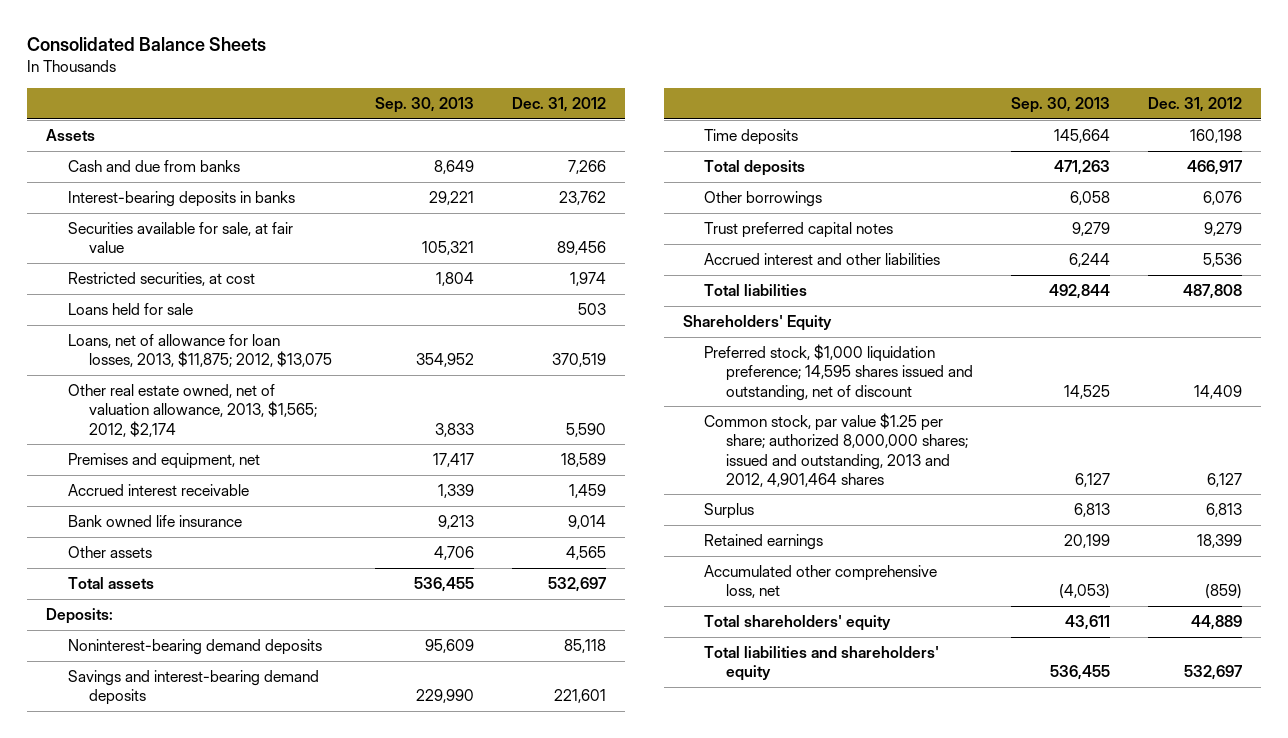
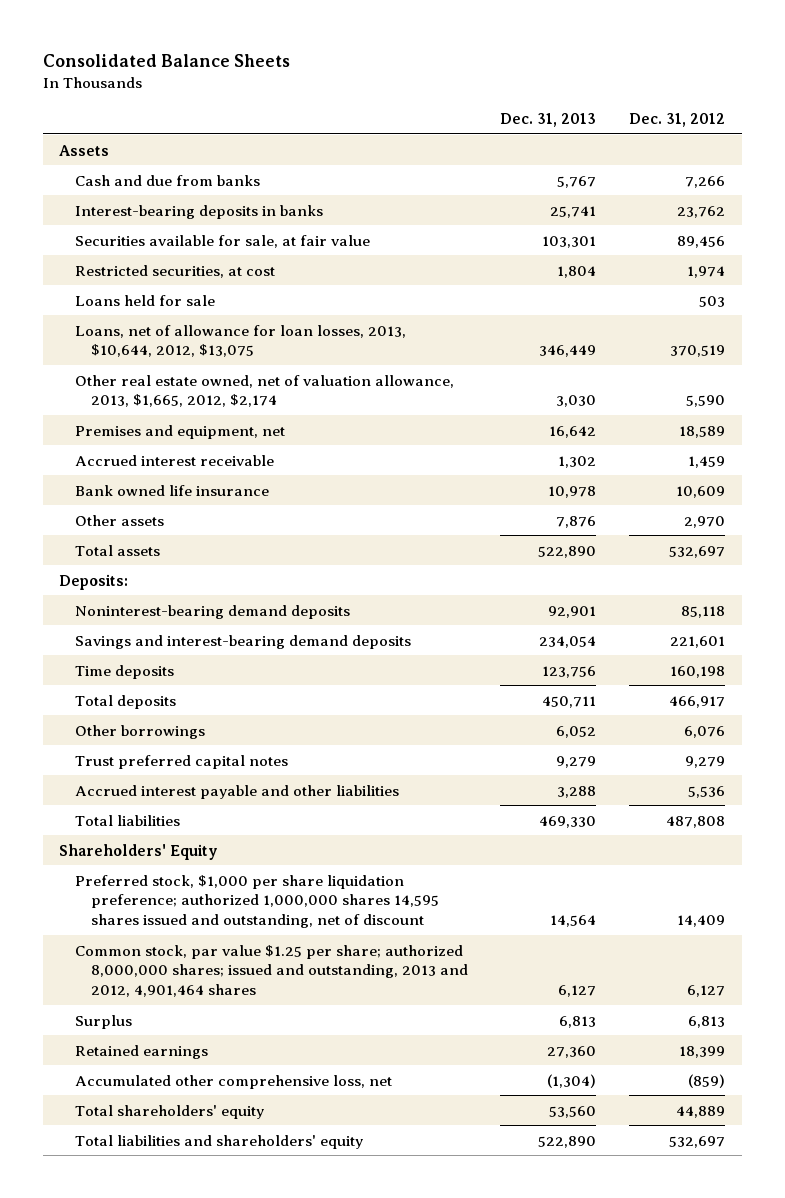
[374,96,474,113] Sep. 30, 2013 -> none
none -> [500,112,597,127] Dec. 31, 2013
[67,334,333,368] Loans, net of allowance for loan losses, 2013, $11,875; 2012, $13,075 -> [74,324,406,358] Loans, net of allowance for loan losses, 2013, $10,644, 2012, $13,075
[67,384,318,437] Other real estate owned, net of valuation allowance, 2013, $1,565; 2012, $2,174 -> [74,374,454,408] Other real estate owned, net of valuation allowance, 2013, $1,665, 2012, $2,174
[567,515,606,530] 9,014 -> [676,485,726,498] 10,609
[565,546,606,561] 4,565 -> [684,515,726,528] 2,970
[704,253,941,266] Accrued interest and other liabilities -> [74,784,399,799] Accrued interest payable and other liabilities
[704,344,973,401] Preferred stock, $1,000 liquidation preference; 14,595 shares issued and outstanding, net of discount -> [74,874,439,928] Preferred stock, $1,000 per share liquidation preference; authorized 1,000,000 shares 14,595 shares issued and outstanding, net of discount

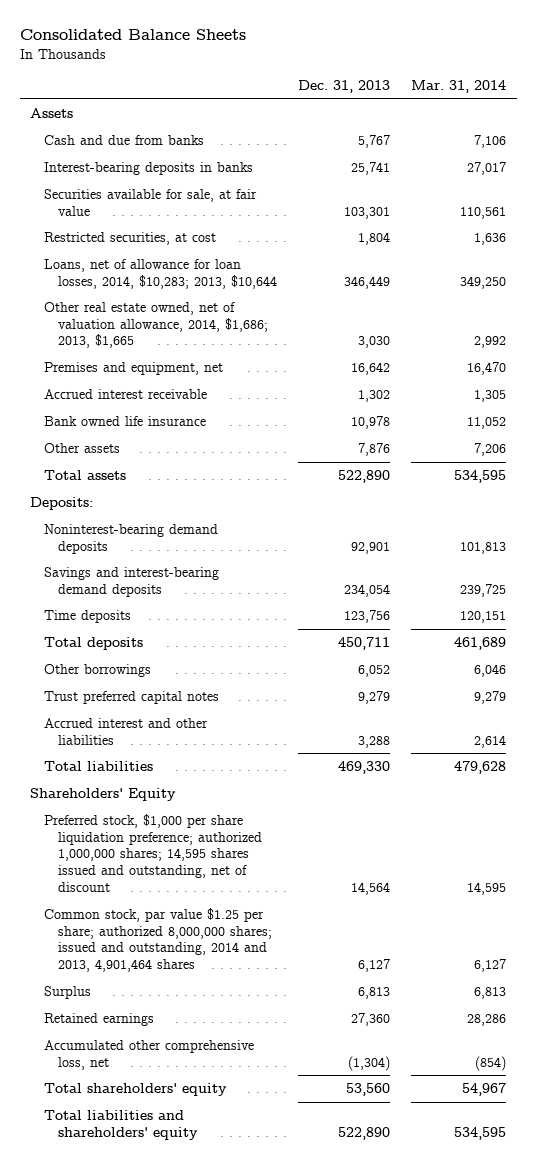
[629,112,726,127] Dec. 31, 2012 -> none
none -> [411,80,507,94] Mar. 31, 2014
[74,294,215,306] Loans held for sale -> none
[74,324,406,358] Loans, net of allowance for loan losses, 2013, $10,644, 2012, $13,075 -> [44,258,277,289] Loans, net of allowance for loan losses, 2014, $10,283; 2013, $10,644
[74,374,454,408] Other real estate owned, net of valuation allowance, 2013, $1,665, 2012, $2,174 -> [44,301,268,349] Other real estate owned, net of valuation allowance, 2014, $1,686; 2013, $1,665
[74,784,399,799] Accrued interest payable and other liabilities -> [44,717,209,745] Accrued interest and other liabilities
[74,874,439,928] Preferred stock, $1,000 per share liquidation preference; authorized 1,000,000 shares 14,595 shares issued and outstanding, net of discount -> [44,813,262,892] Preferred stock, $1,000 per share liquidation preference; authorized 1,000,000 shares; 14,595 shares issued and outstanding, net of discount
[74,944,468,997] Common stock, par value $1.25 per share; authorized 8,000,000 shares; issued and outstanding, 2013 and 2012, 4,901,464 shares -> [44,907,272,973] Common stock, par value $1.25 per share; authorized 8,000,000 shares; issued and outstanding, 2014 and 2013, 4,901,464 shares

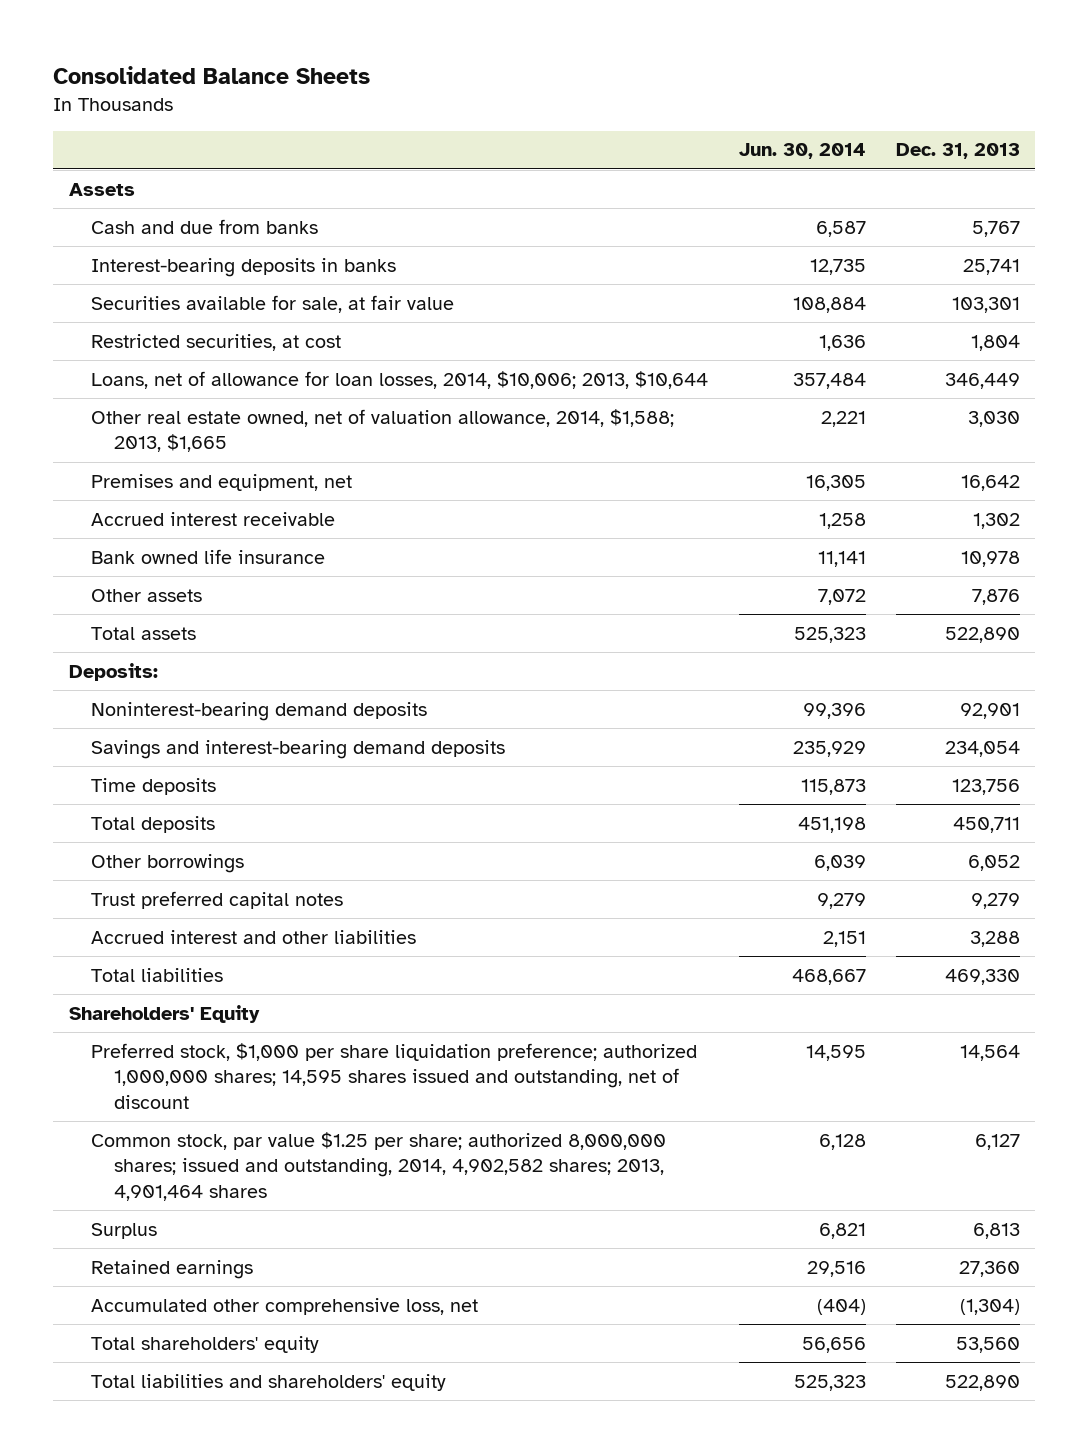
[411,80,507,94] Mar. 31, 2014 -> none
none -> [738,143,866,160] Jun. 30, 2014
[44,258,277,289] Loans, net of allowance for loan losses, 2014, $10,283; 2013, $10,644 -> [91,370,709,389] Loans, net of allowance for loan losses, 2014, $10,006; 2013, $10,644
[44,301,268,349] Other real estate owned, net of valuation allowance, 2014, $1,686; 2013, $1,665 -> [91,408,675,453] Other real estate owned, net of valuation allowance, 2014, $1,588; 2013, $1,665
[44,907,272,973] Common stock, par value $1.25 per share; authorized 8,000,000 shares; issued and outstanding, 2014 and 2013, 4,901,464 shares -> [91,1131,667,1202] Common stock, par value $1.25 per share; authorized 8,000,000 shares; issued and outstanding, 2014, 4,902,582 shares; 2013, 4,901,464 shares

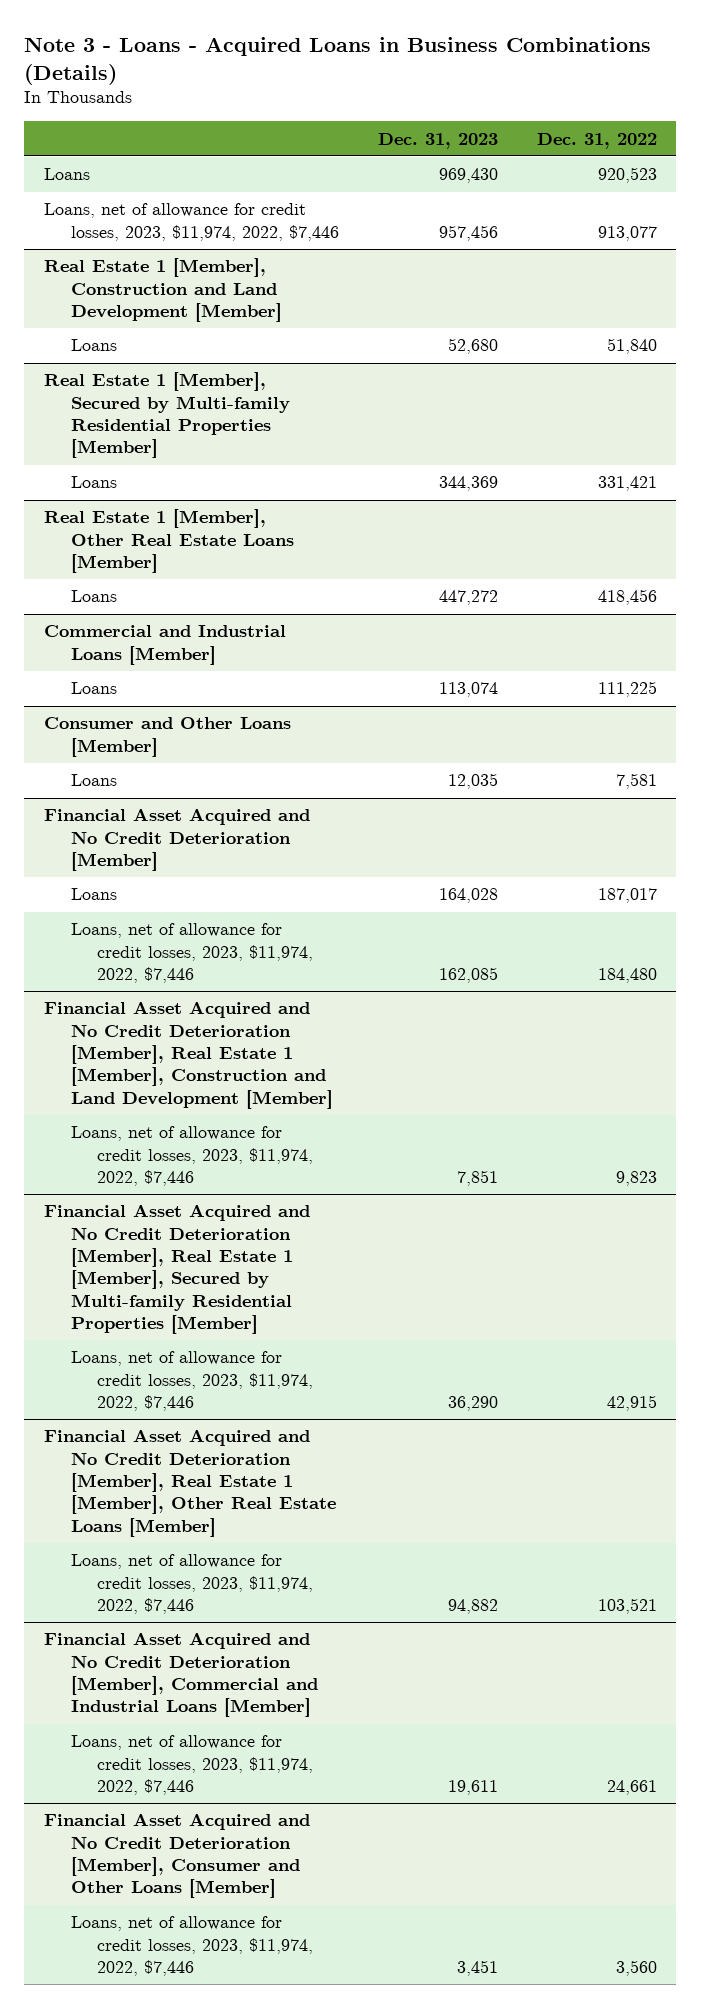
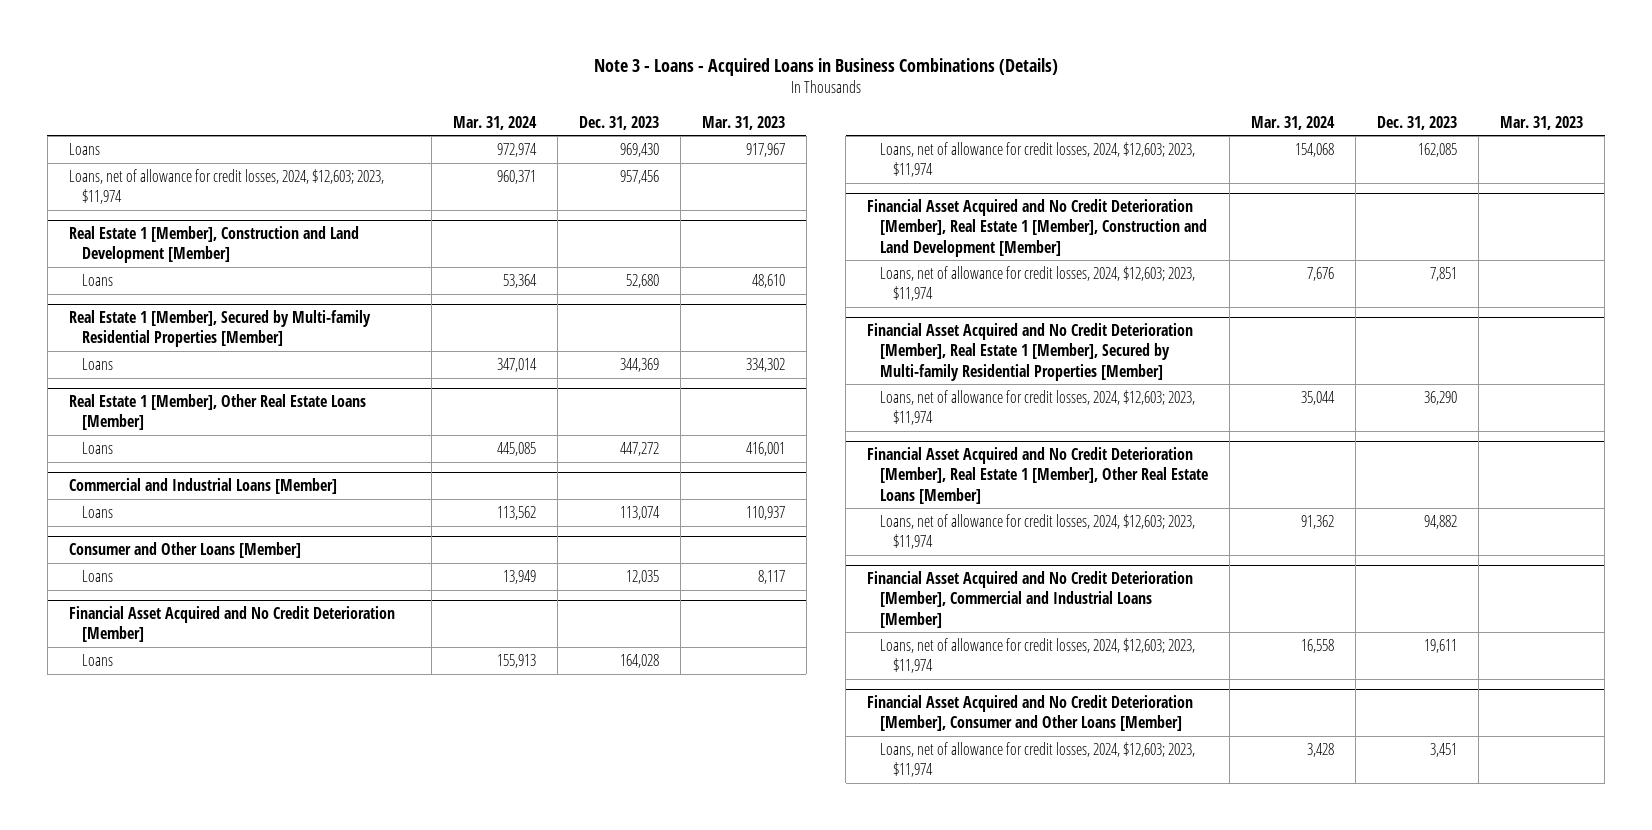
[536,132,657,149] Dec. 31, 2022 -> none
none -> [452,115,537,130] Mar. 31, 2024
none -> [701,115,785,130] Mar. 31, 2023
[44,203,339,241] Loans, net of allowance for credit losses, 2023, $11,974, 2022, $7,446 -> [68,168,384,205] Loans, net of allowance for credit losses, 2024, $12,603; 2023, $11,974
[70,923,314,984] Loans, net of allowance for credit losses, 2023, $11,974, 2022, $7,446 -> [880,141,1196,178] Loans, net of allowance for credit losses, 2024, $12,603; 2023, $11,974
[70,1126,314,1187] Loans, net of allowance for credit losses, 2023, $11,974, 2022, $7,446 -> [880,265,1196,302] Loans, net of allowance for credit losses, 2024, $12,603; 2023, $11,974
[70,1351,314,1412] Loans, net of allowance for credit losses, 2023, $11,974, 2022, $7,446 -> [880,389,1196,426] Loans, net of allowance for credit losses, 2024, $12,603; 2023, $11,974
[70,1554,314,1615] Loans, net of allowance for credit losses, 2023, $11,974, 2022, $7,446 -> [880,513,1196,550] Loans, net of allowance for credit losses, 2024, $12,603; 2023, $11,974
[70,1735,314,1796] Loans, net of allowance for credit losses, 2023, $11,974, 2022, $7,446 -> [880,637,1196,674] Loans, net of allowance for credit losses, 2024, $12,603; 2023, $11,974
[70,1916,314,1977] Loans, net of allowance for credit losses, 2023, $11,974, 2022, $7,446 -> [880,741,1196,778] Loans, net of allowance for credit losses, 2024, $12,603; 2023, $11,974

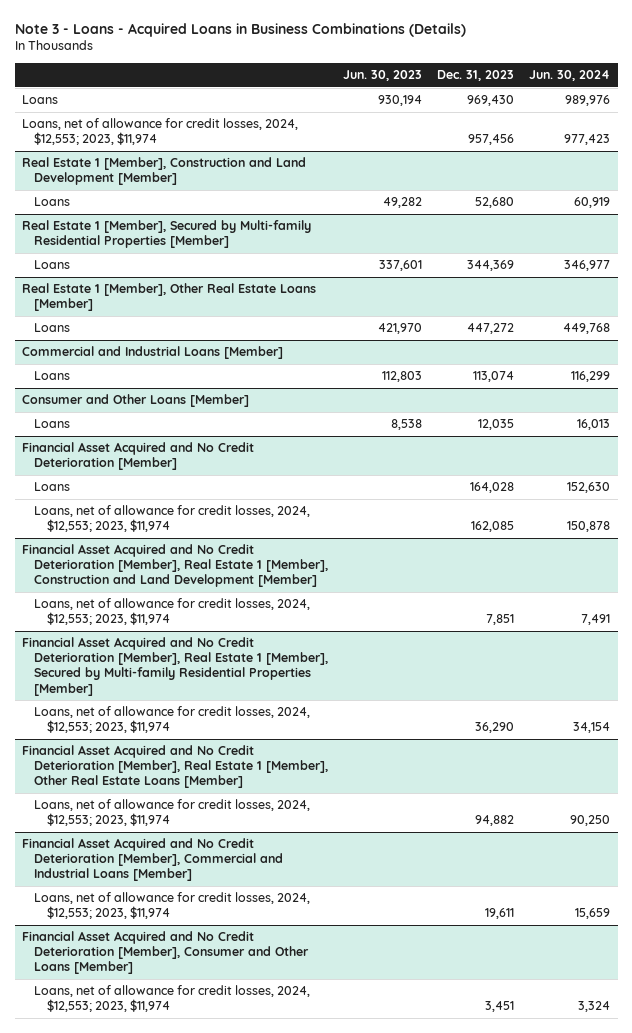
[452,115,537,130] Mar. 31, 2024 -> none
[701,115,785,130] Mar. 31, 2023 -> none
none -> [343,69,423,81] Jun. 30, 2023
none -> [529,69,611,81] Jun. 30, 2024
[68,168,384,205] Loans, net of allowance for credit losses, 2024, $12,603; 2023, $11,974 -> [22,118,299,146] Loans, net of allowance for credit losses, 2024, $12,553; 2023, $11,974
[880,141,1196,178] Loans, net of allowance for credit losses, 2024, $12,603; 2023, $11,974 -> [34,505,311,533] Loans, net of allowance for credit losses, 2024, $12,553; 2023, $11,974
[880,265,1196,302] Loans, net of allowance for credit losses, 2024, $12,603; 2023, $11,974 -> [34,598,311,626] Loans, net of allowance for credit losses, 2024, $12,553; 2023, $11,974
[880,389,1196,426] Loans, net of allowance for credit losses, 2024, $12,603; 2023, $11,974 -> [34,706,311,734] Loans, net of allowance for credit losses, 2024, $12,553; 2023, $11,974
[880,513,1196,550] Loans, net of allowance for credit losses, 2024, $12,603; 2023, $11,974 -> [34,799,311,827] Loans, net of allowance for credit losses, 2024, $12,553; 2023, $11,974
[880,637,1196,674] Loans, net of allowance for credit losses, 2024, $12,603; 2023, $11,974 -> [34,892,311,920] Loans, net of allowance for credit losses, 2024, $12,553; 2023, $11,974
[880,741,1196,778] Loans, net of allowance for credit losses, 2024, $12,603; 2023, $11,974 -> [34,985,311,1013] Loans, net of allowance for credit losses, 2024, $12,553; 2023, $11,974

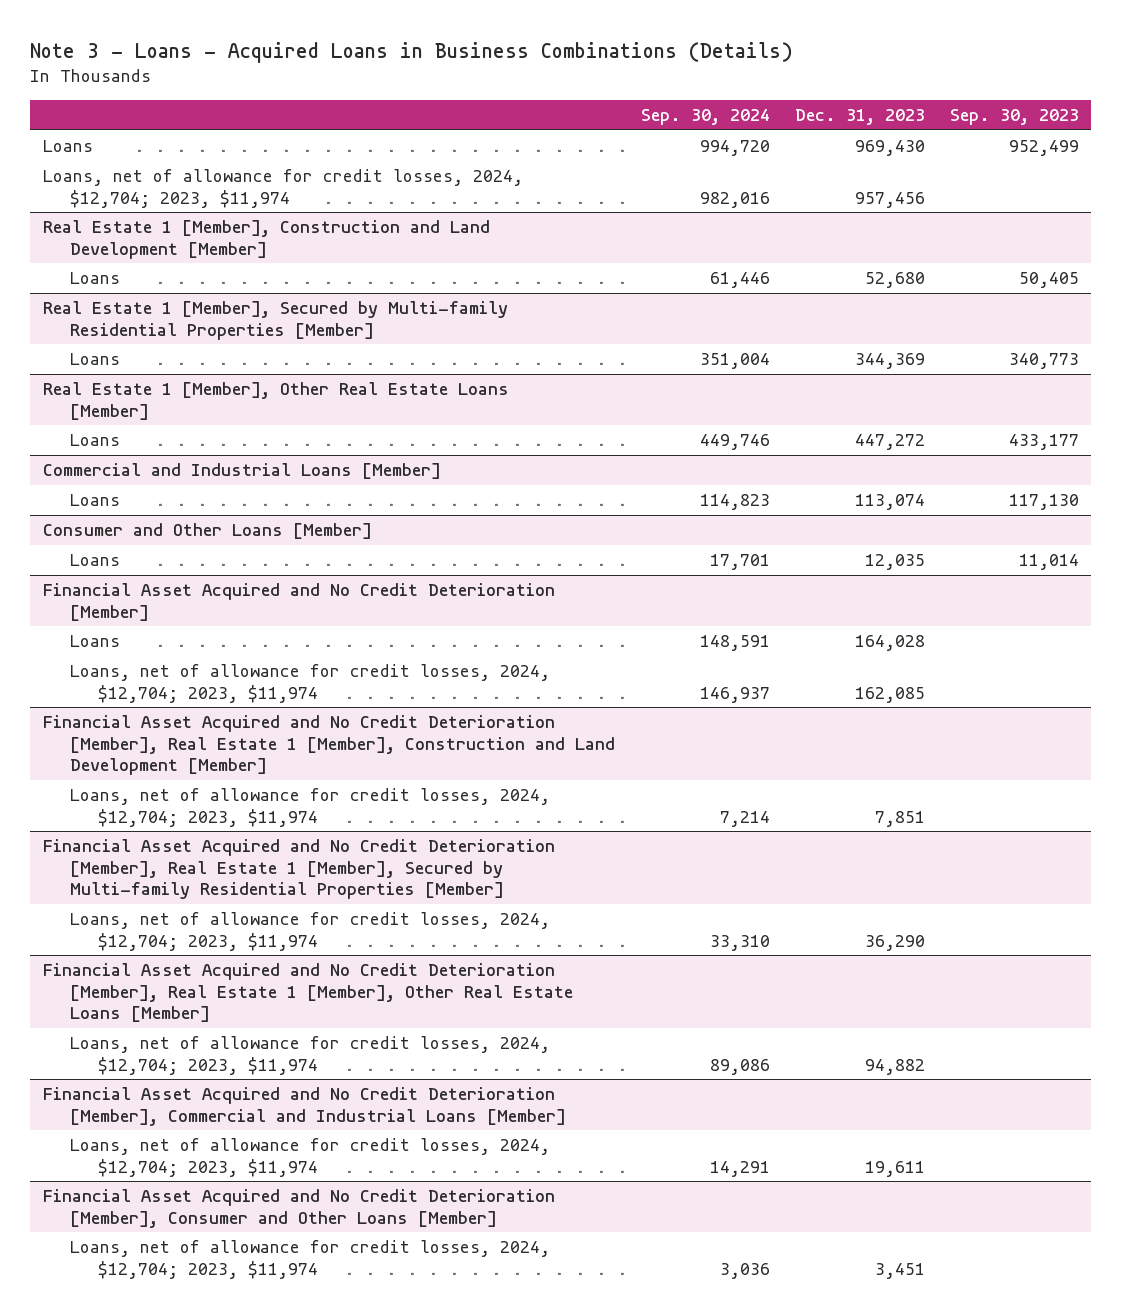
[343,69,423,81] Jun. 30, 2023 -> none
[529,69,611,81] Jun. 30, 2024 -> none
none -> [640,108,770,125] Sep. 30, 2024
none -> [949,108,1079,125] Sep. 30, 2023
[22,118,299,146] Loans, net of allowance for credit losses, 2024, $12,553; 2023, $11,974 -> [42,169,523,208] Loans, net of allowance for credit losses, 2024, $12,704; 2023, $11,974
[34,505,311,533] Loans, net of allowance for credit losses, 2024, $12,553; 2023, $11,974 -> [70,664,551,703] Loans, net of allowance for credit losses, 2024, $12,704; 2023, $11,974
[34,598,311,626] Loans, net of allowance for credit losses, 2024, $12,553; 2023, $11,974 -> [70,788,551,827] Loans, net of allowance for credit losses, 2024, $12,704; 2023, $11,974
[34,706,311,734] Loans, net of allowance for credit losses, 2024, $12,553; 2023, $11,974 -> [70,912,551,951] Loans, net of allowance for credit losses, 2024, $12,704; 2023, $11,974
[34,799,311,827] Loans, net of allowance for credit losses, 2024, $12,553; 2023, $11,974 -> [70,1036,551,1075] Loans, net of allowance for credit losses, 2024, $12,704; 2023, $11,974
[34,892,311,920] Loans, net of allowance for credit losses, 2024, $12,553; 2023, $11,974 -> [70,1138,551,1177] Loans, net of allowance for credit losses, 2024, $12,704; 2023, $11,974
[34,985,311,1013] Loans, net of allowance for credit losses, 2024, $12,553; 2023, $11,974 -> [70,1240,551,1279] Loans, net of allowance for credit losses, 2024, $12,704; 2023, $11,974

